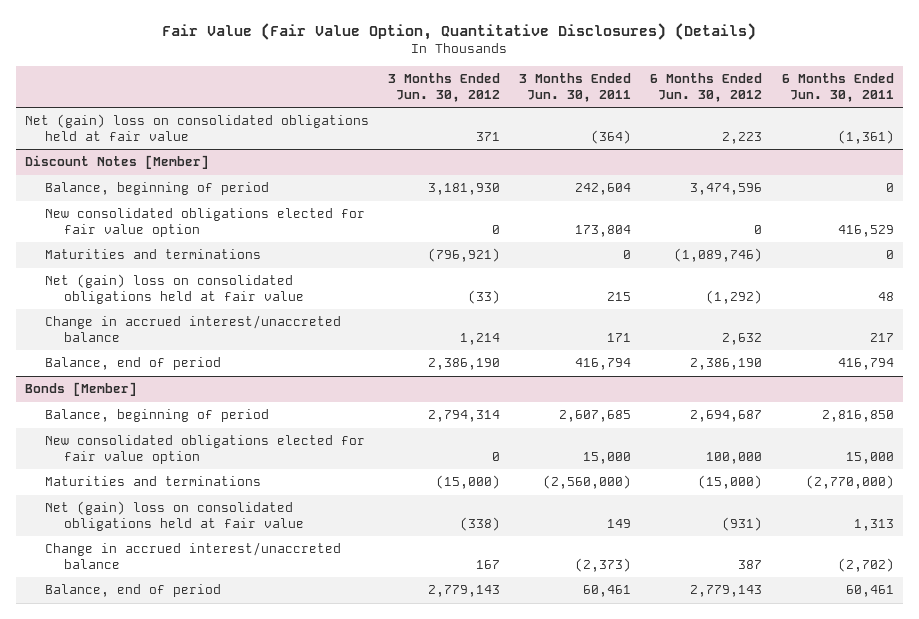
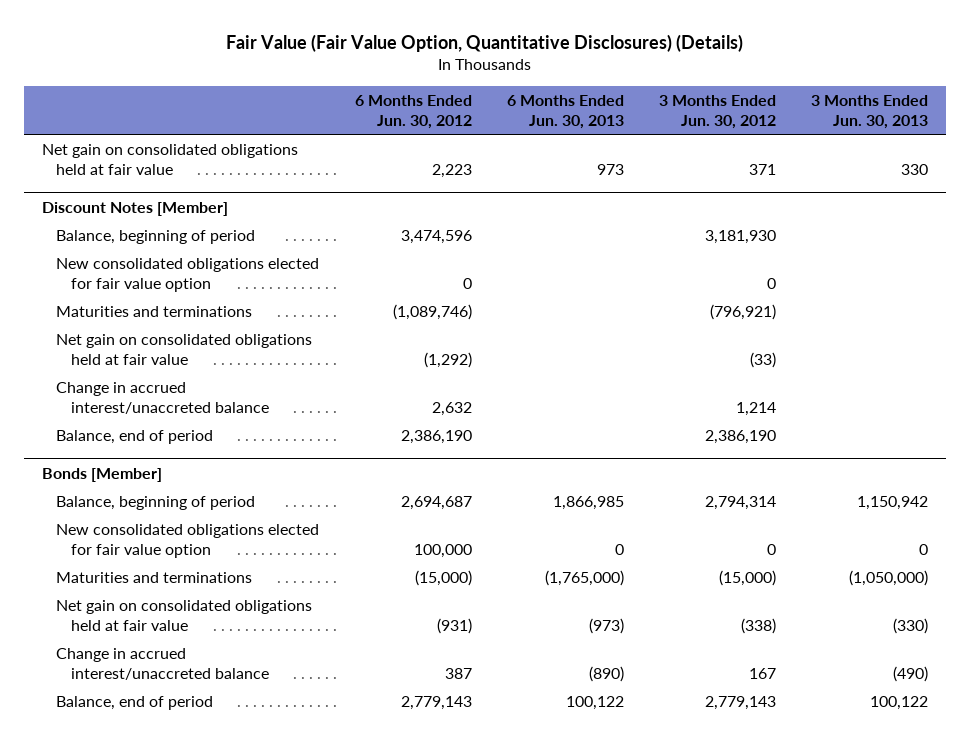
[519,73,632,102] 3 Months Ended Jun. 30, 2011 -> none
[781,73,894,102] 6 Months Ended Jun. 30, 2011 -> none
none -> [506,95,624,129] 6 Months Ended Jun. 30, 2013
none -> [811,95,929,129] 3 Months Ended Jun. 30, 2013
[25,114,370,142] Net (gain) loss on consolidated obligations held at fair value -> [42,143,299,175] Net gain on consolidated obligations held at fair value
[44,274,305,305] Net (gain) loss on consolidated obligations held at fair value -> [56,333,313,365] Net gain on consolidated obligations held at fair value
[44,501,305,532] Net (gain) loss on consolidated obligations held at fair value -> [56,599,313,631] Net gain on consolidated obligations held at fair value

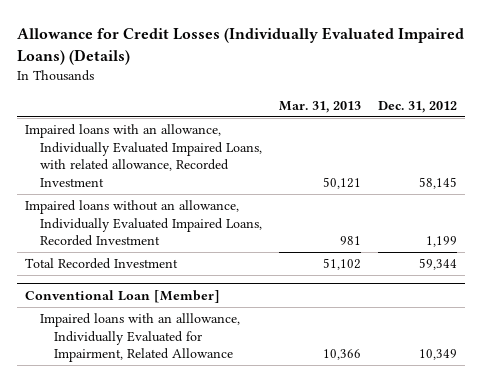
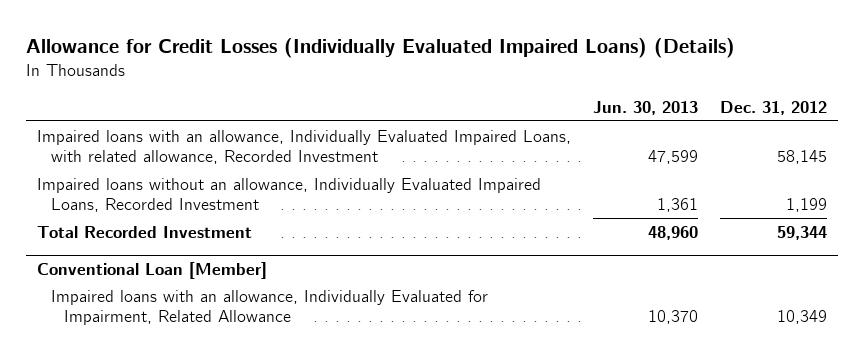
[278,100,361,113] Mar. 31, 2013 -> none
none -> [592,100,698,115] Jun. 30, 2013
[39,313,240,363] Impaired loans with an alllowance, Individually Evaluated for Impairment, Related Allowance -> [50,289,488,325] Impaired loans with an allowance, Individually Evaluated for Impairment, Related Allowance

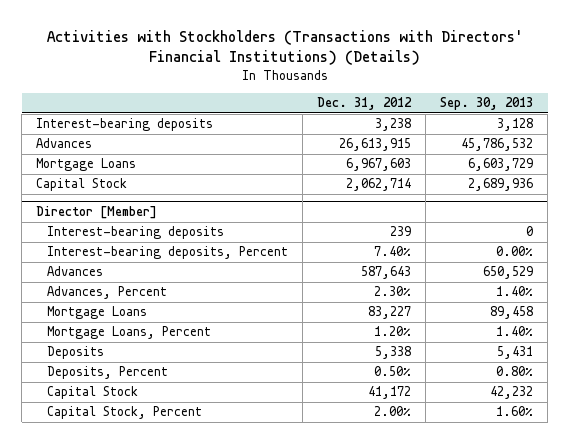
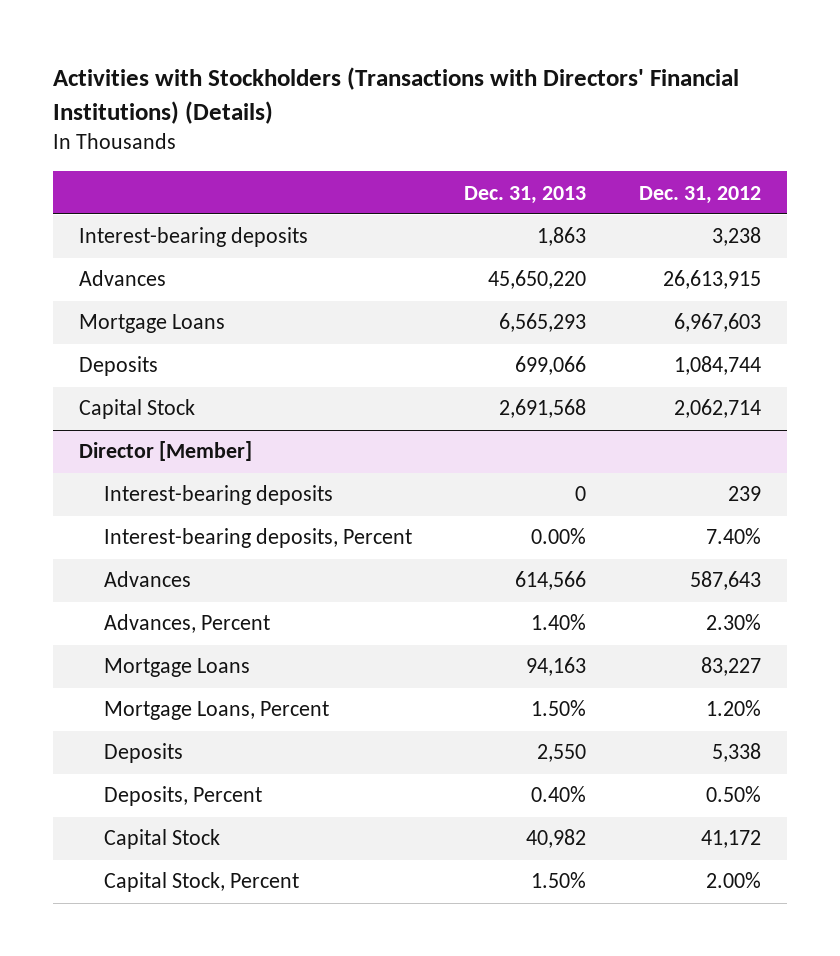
[440,97,534,111] Sep. 30, 2013 -> none
none -> [464,185,587,204] Dec. 31, 2013
none -> [78,356,158,377] Deposits

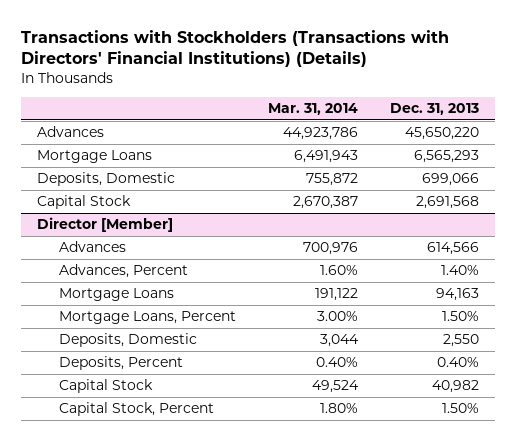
[52,67,739,125] Activities with Stockholders (Transactions with Directors' Financial Institutions) (Details) -> [21,29,450,68] Transactions with Stockholders (Transactions with Directors' Financial Institutions) (Details)
[638,185,761,204] Dec. 31, 2012 -> none
none -> [267,103,358,116] Mar. 31, 2014
[78,227,308,248] Interest-bearing deposits -> none
[78,356,158,377] Deposits -> [37,172,176,187] Deposits, Domestic
[103,485,333,506] Interest-bearing deposits -> none
[103,528,412,549] Interest-bearing deposits, Percent -> none
[103,743,183,764] Deposits -> [58,333,197,348] Deposits, Domestic

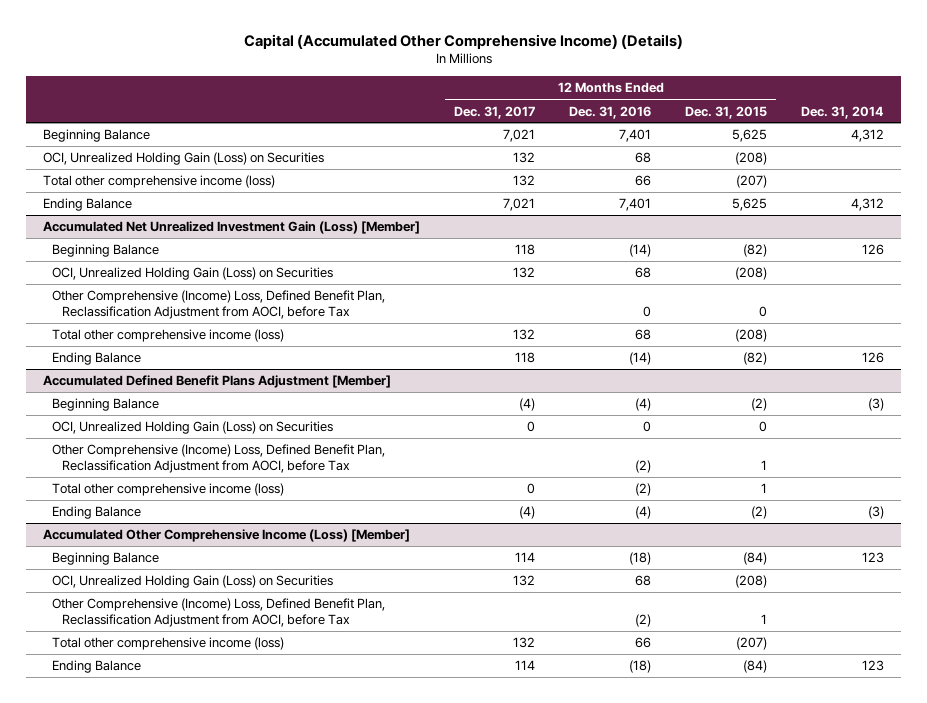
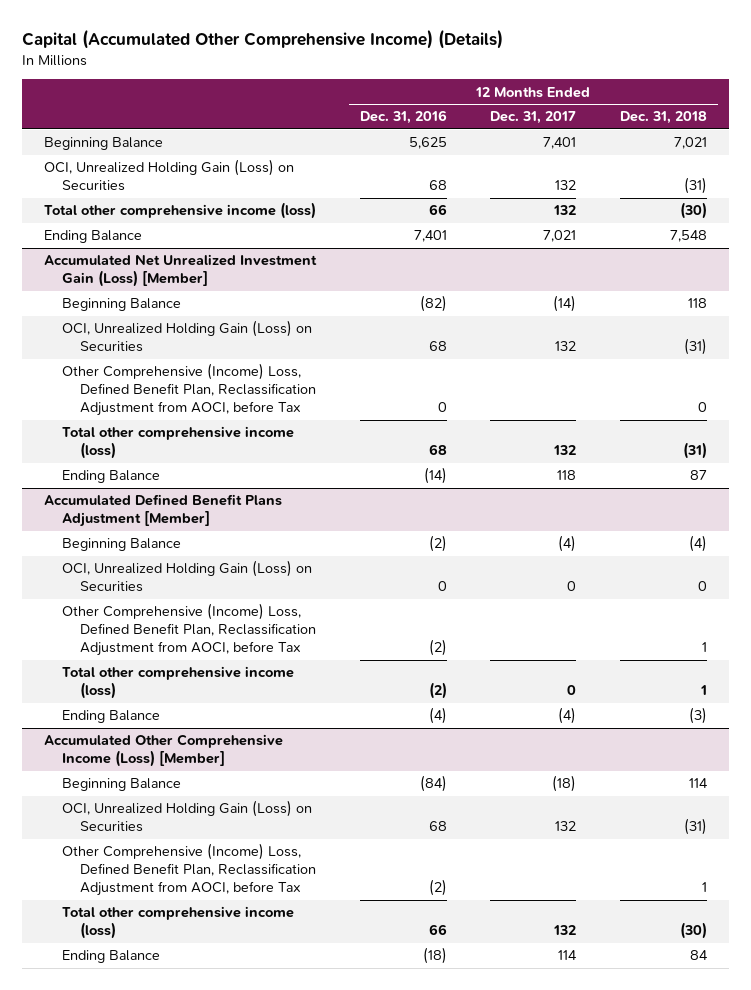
[685,105,768,119] Dec. 31, 2015 -> none
[801,105,885,119] Dec. 31, 2014 -> none
none -> [619,111,707,125] Dec. 31, 2018
[502,129,535,143] 7,021 -> [543,137,577,150] 7,401
[619,129,652,143] 7,401 -> [408,137,447,150] 5,625
[514,244,535,256] 118 -> [553,295,577,313] (14)
[629,244,652,258] (14) -> [419,295,447,313] (82)
[635,398,652,412] (4) -> [428,535,447,553] (2)
[514,552,535,563] 114 -> [552,775,577,793] (18)
[629,552,652,566] (18) -> [419,775,447,793] (84)

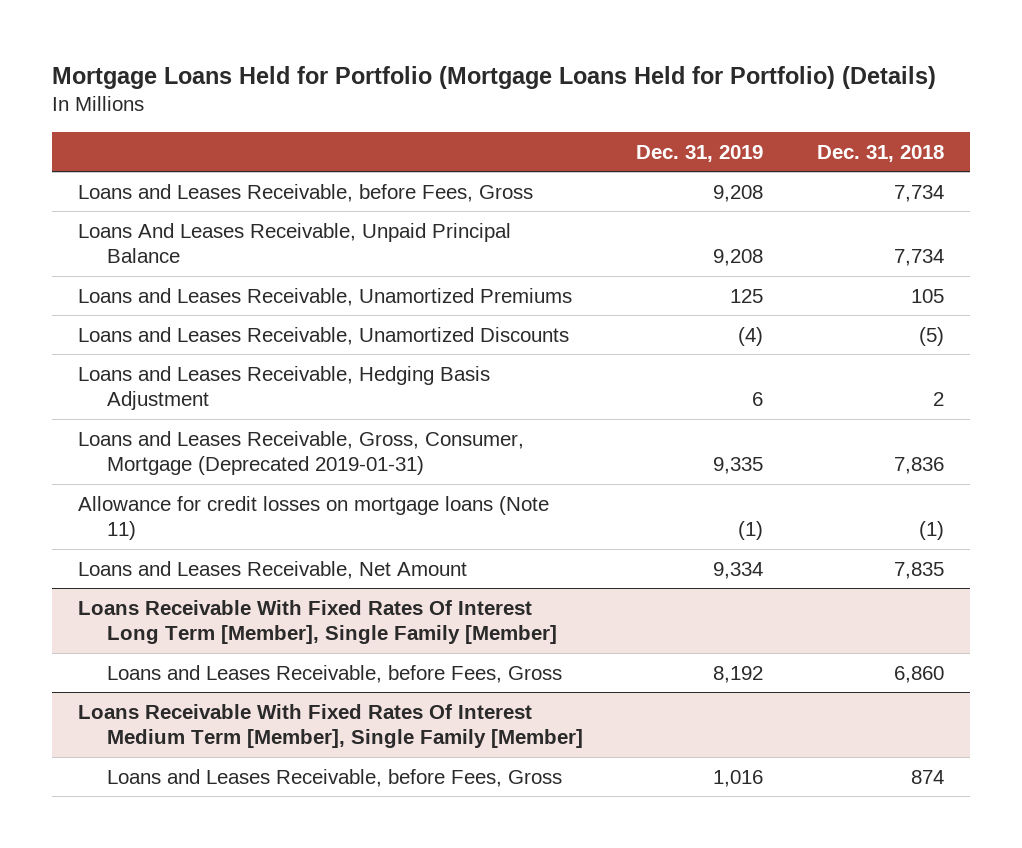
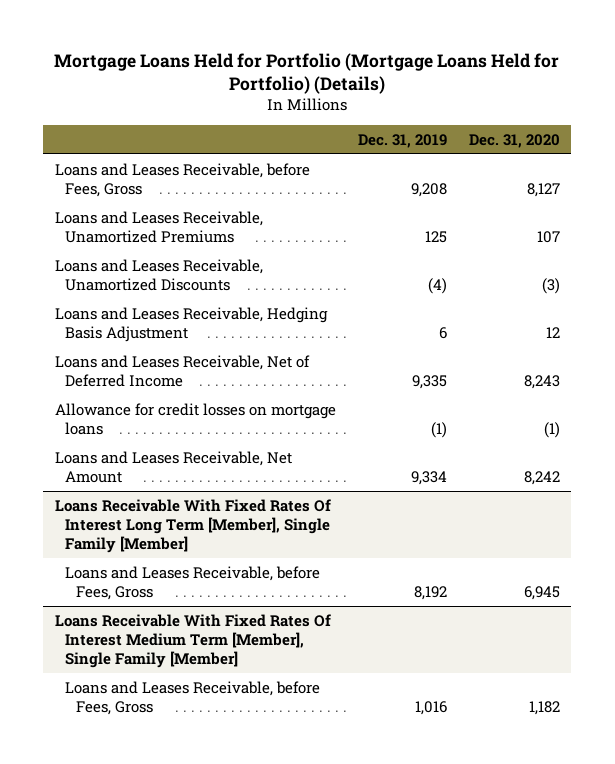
[816,144,944,162] Dec. 31, 2018 -> none
none -> [469,133,561,148] Dec. 31, 2020
[78,222,512,263] Loans And Leases Receivable, Unpaid Principal Balance -> none
[78,430,525,475] Loans and Leases Receivable, Gross, Consumer, Mortgage (Deprecated 2019-01-31) -> [54,354,310,387] Loans and Leases Receivable, Net of Deferred Income
[78,495,550,540] Allowance for credit losses on mortgage loans (Note 11) -> [54,402,336,435] Allowance for credit losses on mortgage loans

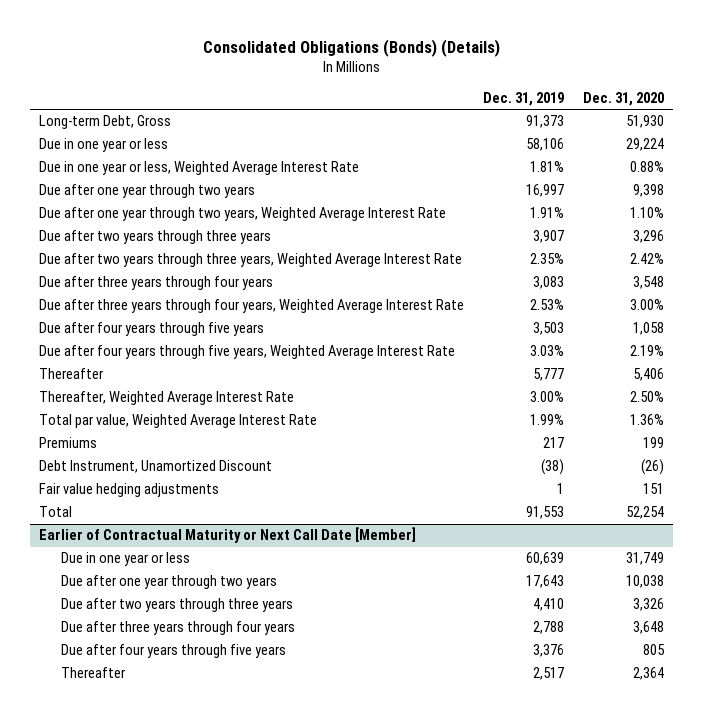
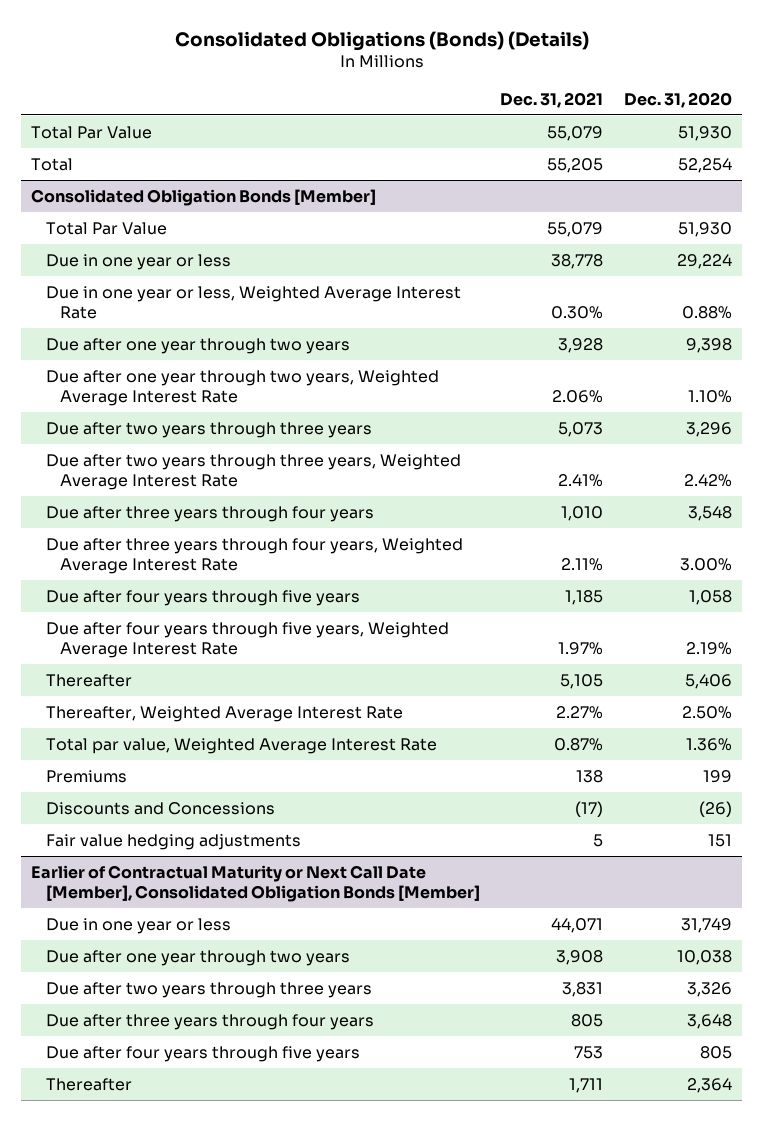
[483,91,565,106] Dec. 31, 2019 -> none
none -> [500,91,604,108] Dec. 31, 2021
[39,115,172,130] Long-term Debt, Gross -> [31,125,153,139] Total Par Value
[39,506,73,518] Total -> [31,157,74,171] Total
none -> [31,188,377,206] Consolidated Obligation Bonds [Member]
none -> [45,221,167,235] Total Par Value
[39,460,273,474] Debt Instrument, Unamortized Discount -> [45,801,275,815] Discounts and Concessions
[39,527,417,544] Earlier of Contractual Maturity or Next Call Date [Member] -> [31,864,480,903] Earlier of Contractual Maturity or Next Call Date [Member], Consolidated Obligation Bonds [Member]

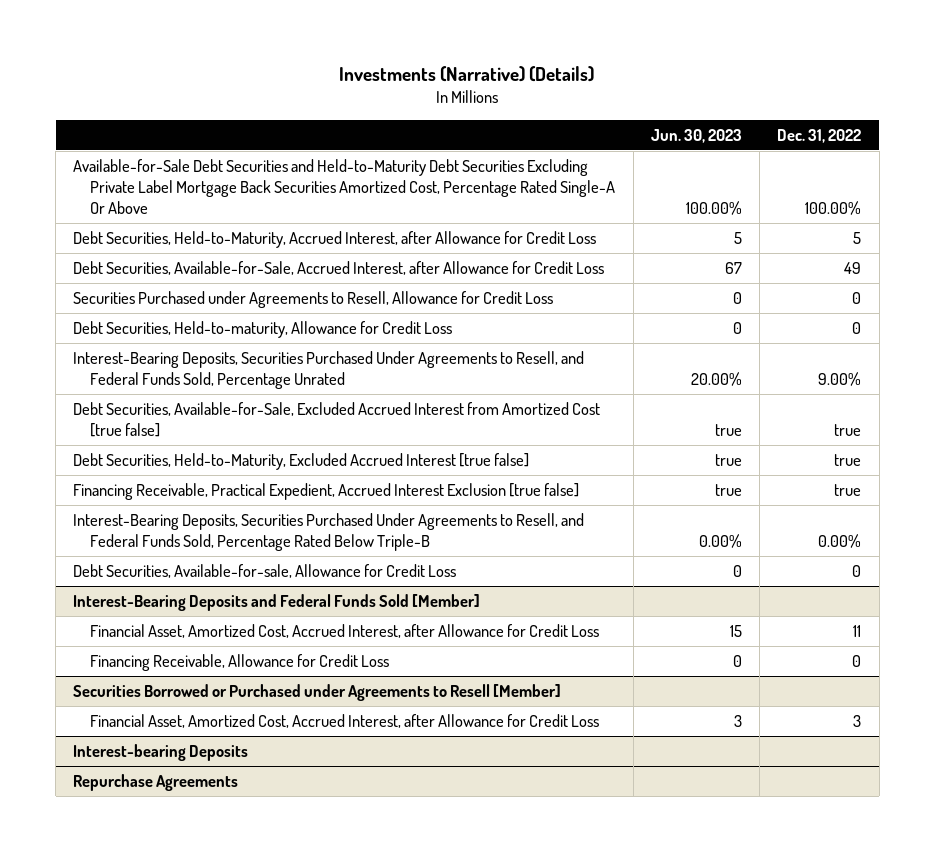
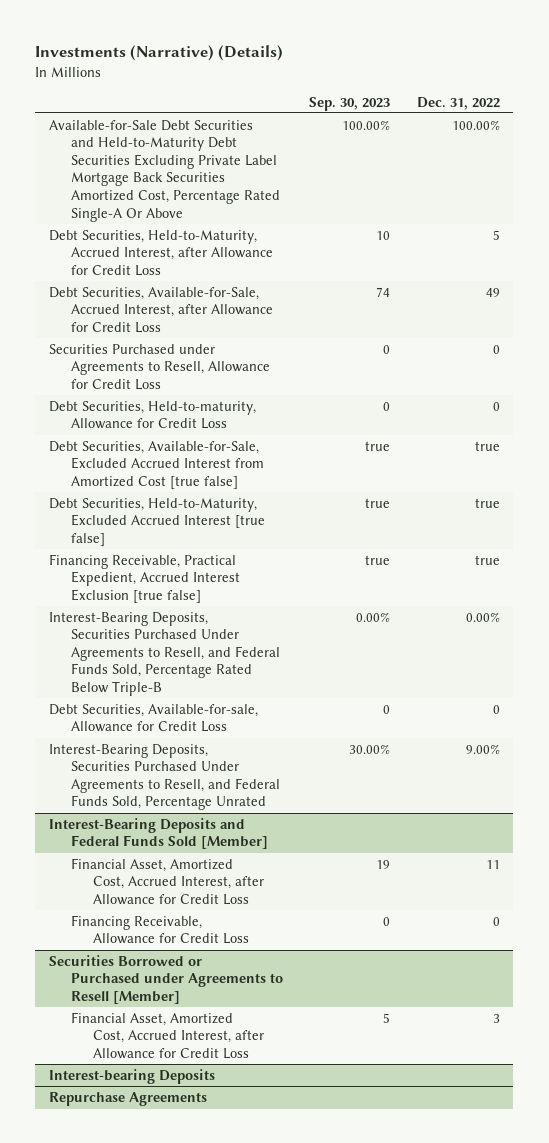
[650,128,742,143] Jun. 30, 2023 -> none
none -> [309,96,391,111] Sep. 30, 2023
[73,351,585,389] Interest-Bearing Deposits, Securities Purchased Under Agreements to Resell, and Federal Funds Sold, Percentage Unrated -> [48,743,280,811] Interest-Bearing Deposits, Securities Purchased Under Agreements to Resell, and Federal Funds Sold, Percentage Unrated

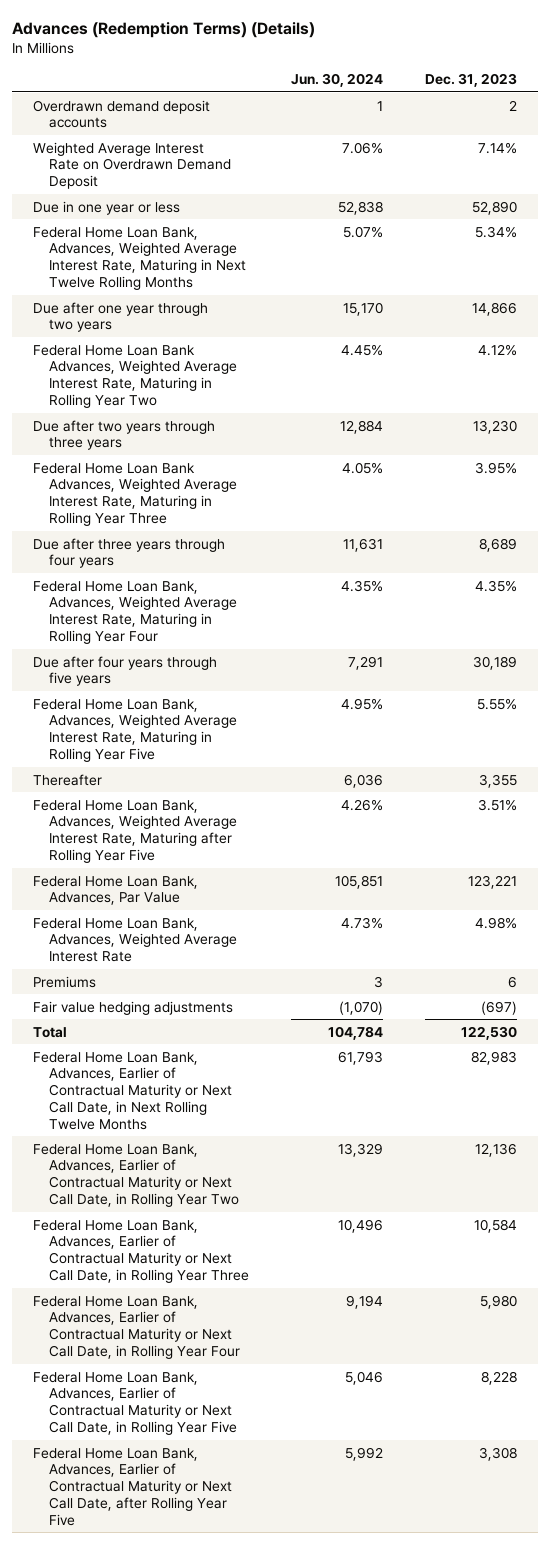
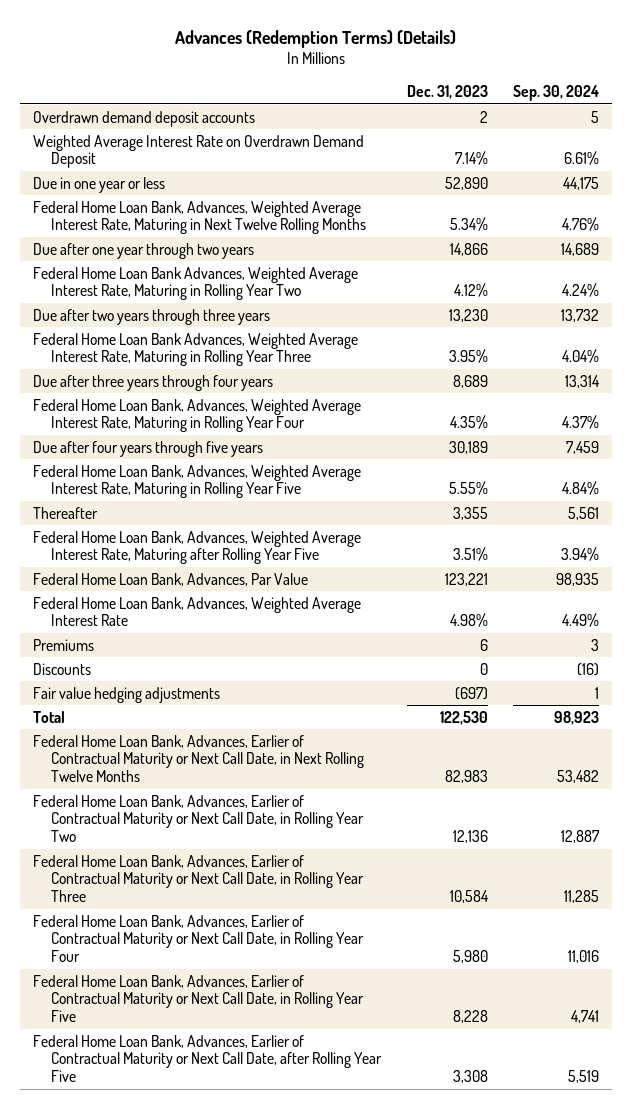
[291,73,384,88] Jun. 30, 2024 -> none
none -> [513,85,600,102] Sep. 30, 2024
none -> [32,662,91,675] Discounts

